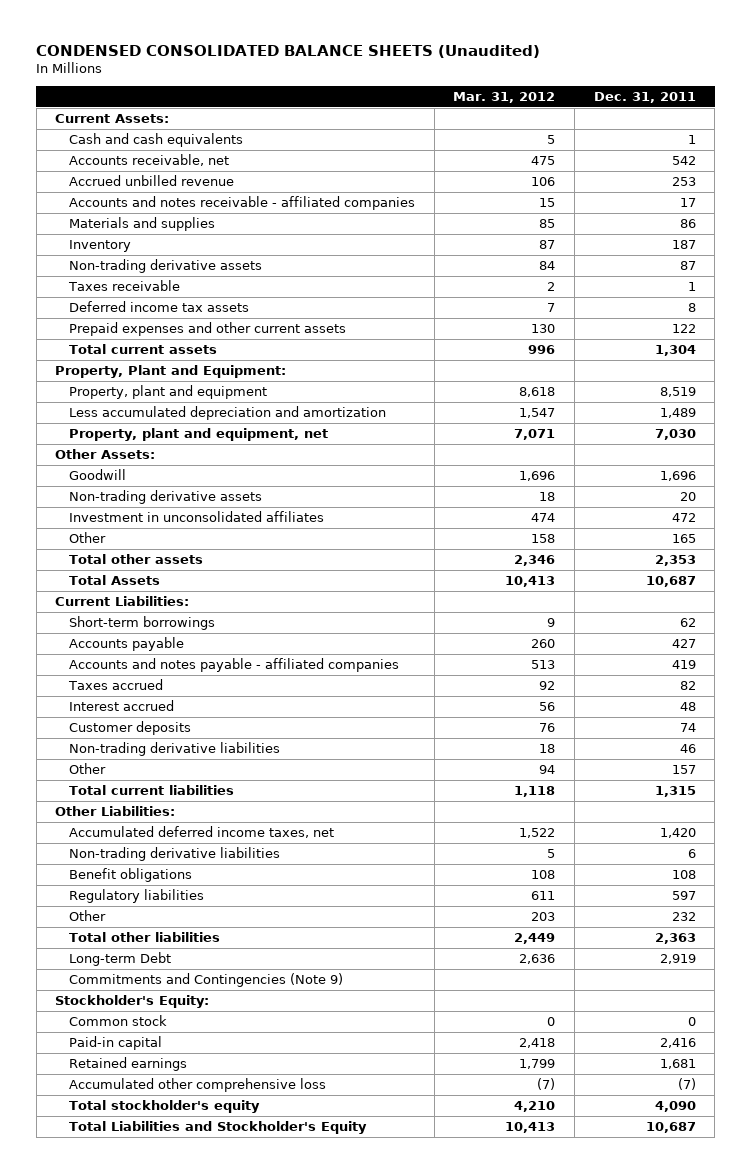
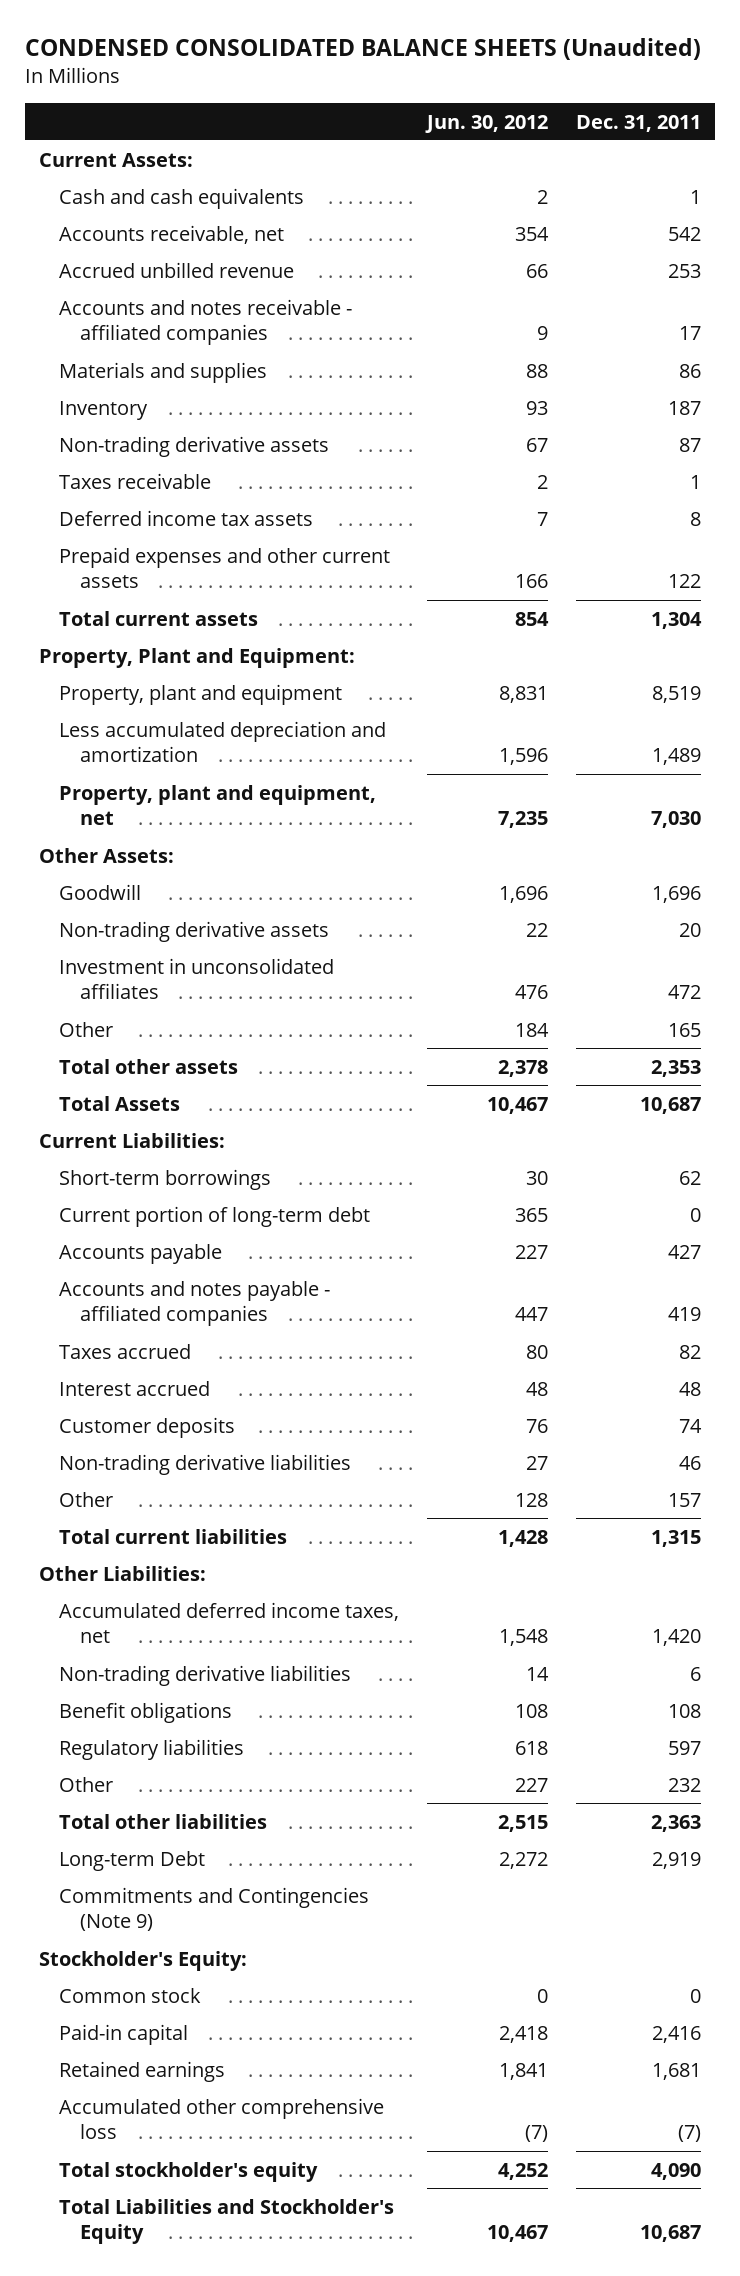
[453,92,556,104] Mar. 31, 2012 -> none
none -> [425,114,549,133] Jun. 30, 2012
none -> [59,1205,371,1227] Current portion of long-term debt

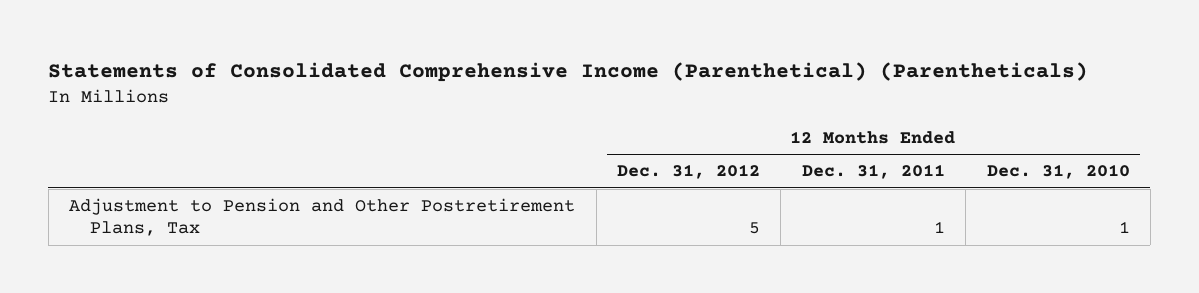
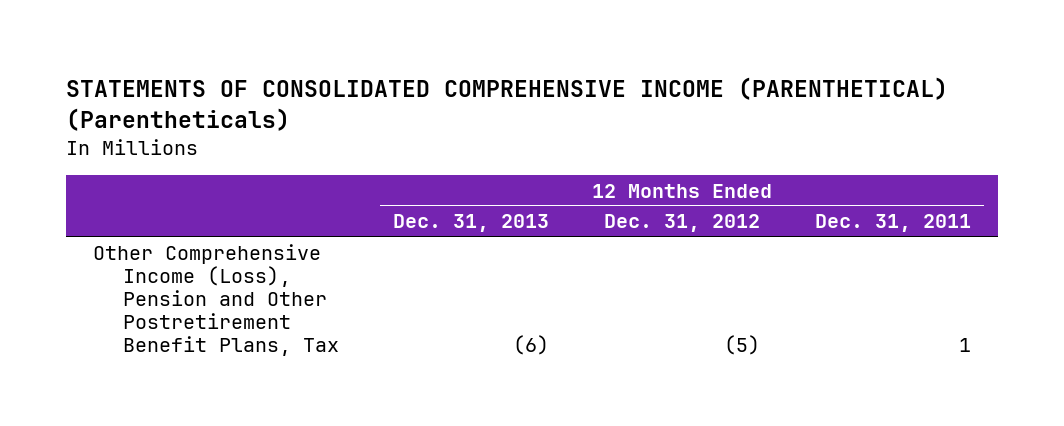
[48,62,1089,83] Statements of Consolidated Comprehensive Income (Parenthetical) (Parentheticals) -> [66,77,949,132] STATEMENTS OF CONSOLIDATED COMPREHENSIVE INCOME (PARENTHETICAL) (Parentheticals)
[986,164,1130,180] Dec. 31, 2010 -> none
none -> [393,214,550,233] Dec. 31, 2013
[69,198,576,237] Adjustment to Pension and Other Postretirement Plans, Tax -> [93,243,339,356] Other Comprehensive Income (Loss), Pension and Other Postretirement Benefit Plans, Tax
[748,222,760,235] 5 -> [724,334,761,355] (5)

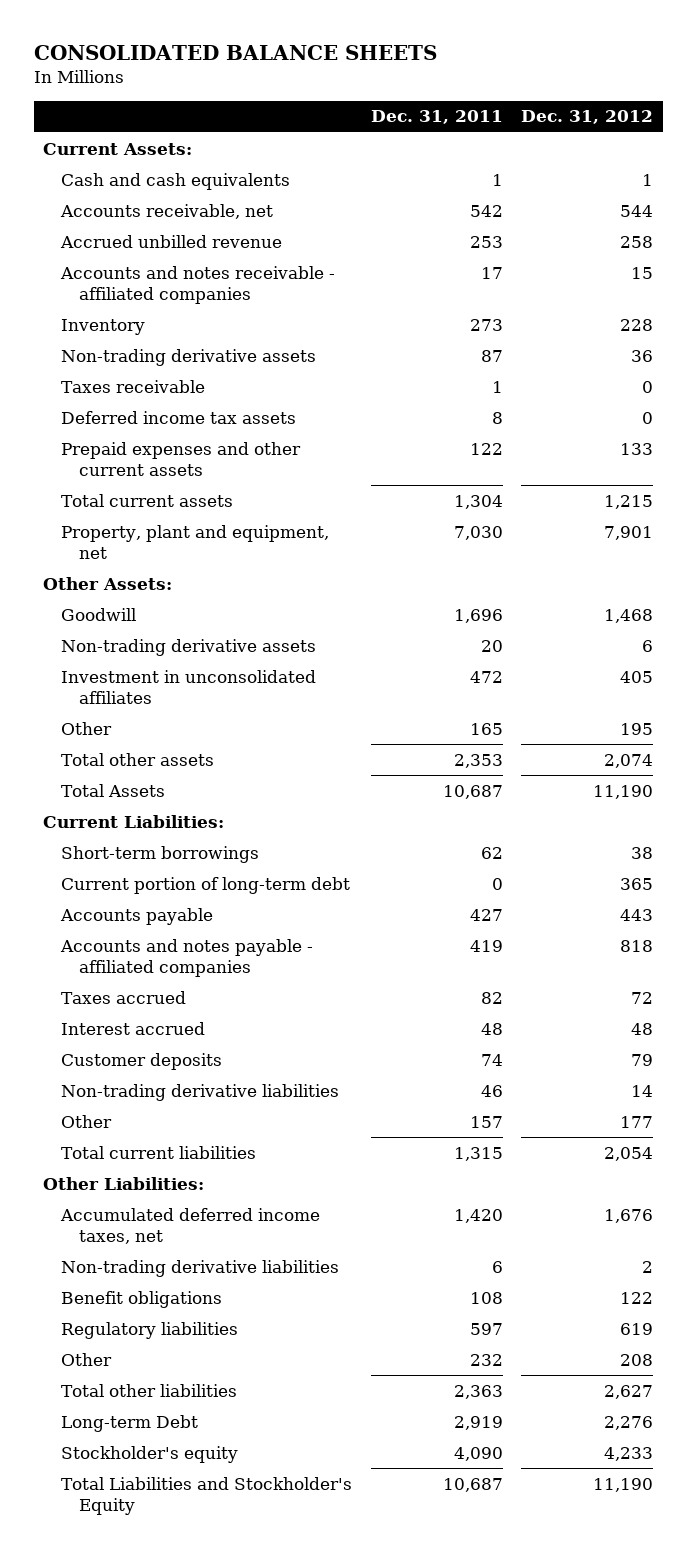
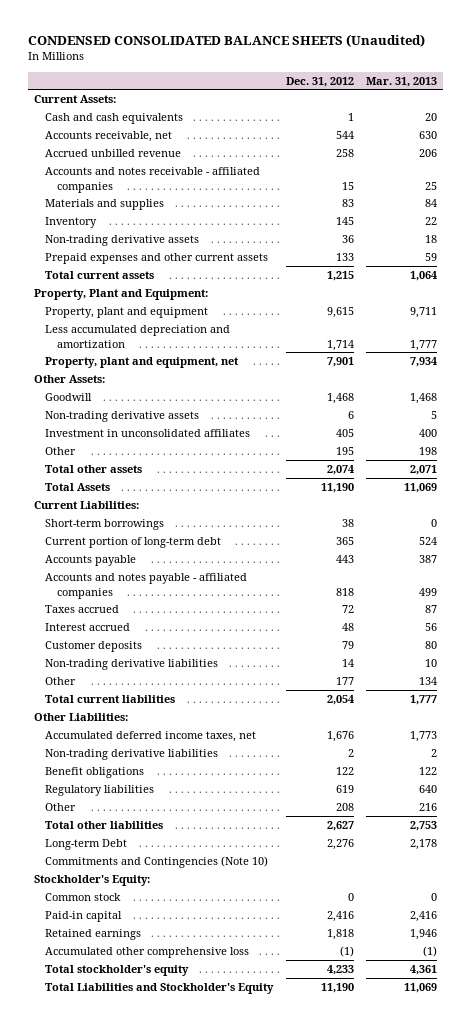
[33,45,437,61] CONSOLIDATED BALANCE SHEETS -> [27,34,425,48] CONDENSED CONSOLIDATED BALANCE SHEETS (Unaudited)
[370,110,503,125] Dec. 31, 2011 -> none
none -> [365,76,437,87] Mar. 31, 2013
none -> [45,198,165,210] Materials and supplies
[620,318,654,331] 228 -> [335,216,354,225] 145
[60,379,205,393] Taxes receivable -> none
[60,410,296,424] Deferred income tax assets -> none
none -> [33,288,208,300] Property, Plant and Equipment:
none -> [45,306,209,318] Property, plant and equipment
none -> [45,324,231,348] Less accumulated depreciation and amortization
none -> [45,855,269,868] Commitments and Contingencies (Note 10)
none -> [33,874,150,886] Stockholder's Equity:
none -> [45,892,122,901] Common stock
none -> [45,910,123,922] Paid-in capital
none -> [45,928,142,940] Retained earnings
none -> [45,946,250,958] Accumulated other comprehensive loss
[60,1445,238,1463] Stockholder's equity -> [45,964,190,976] Total stockholder's equity

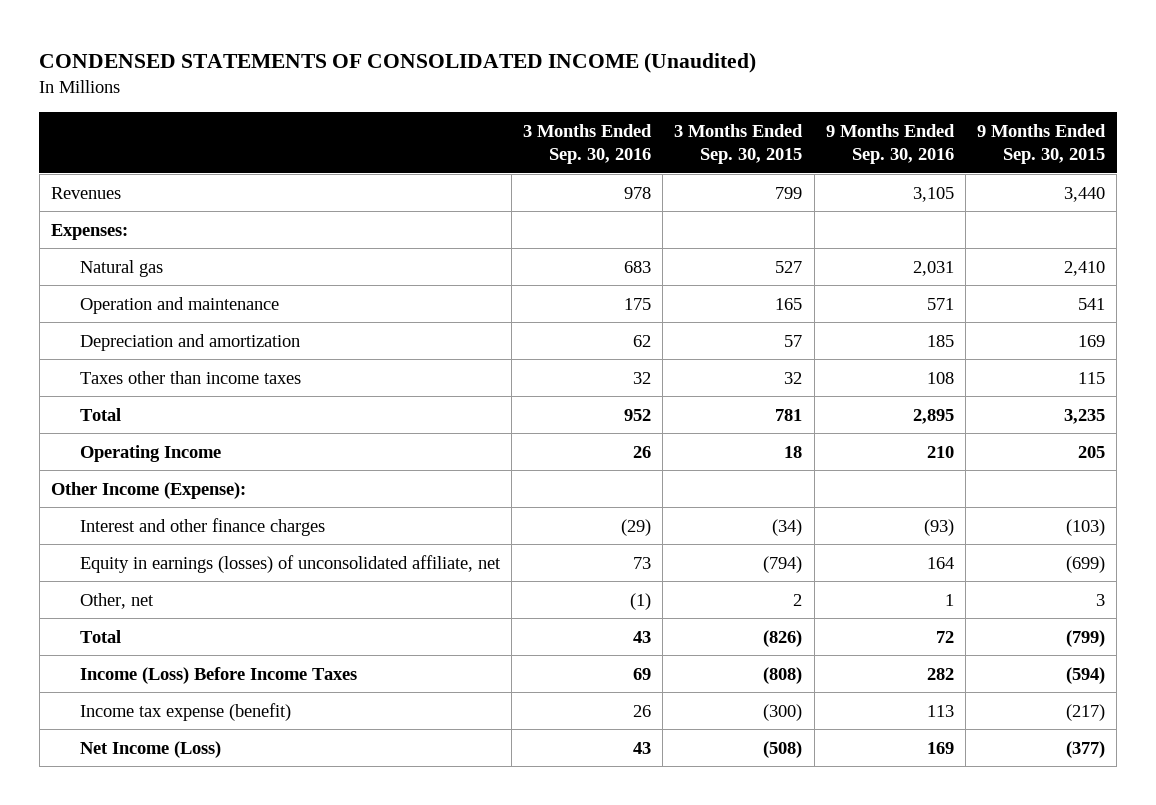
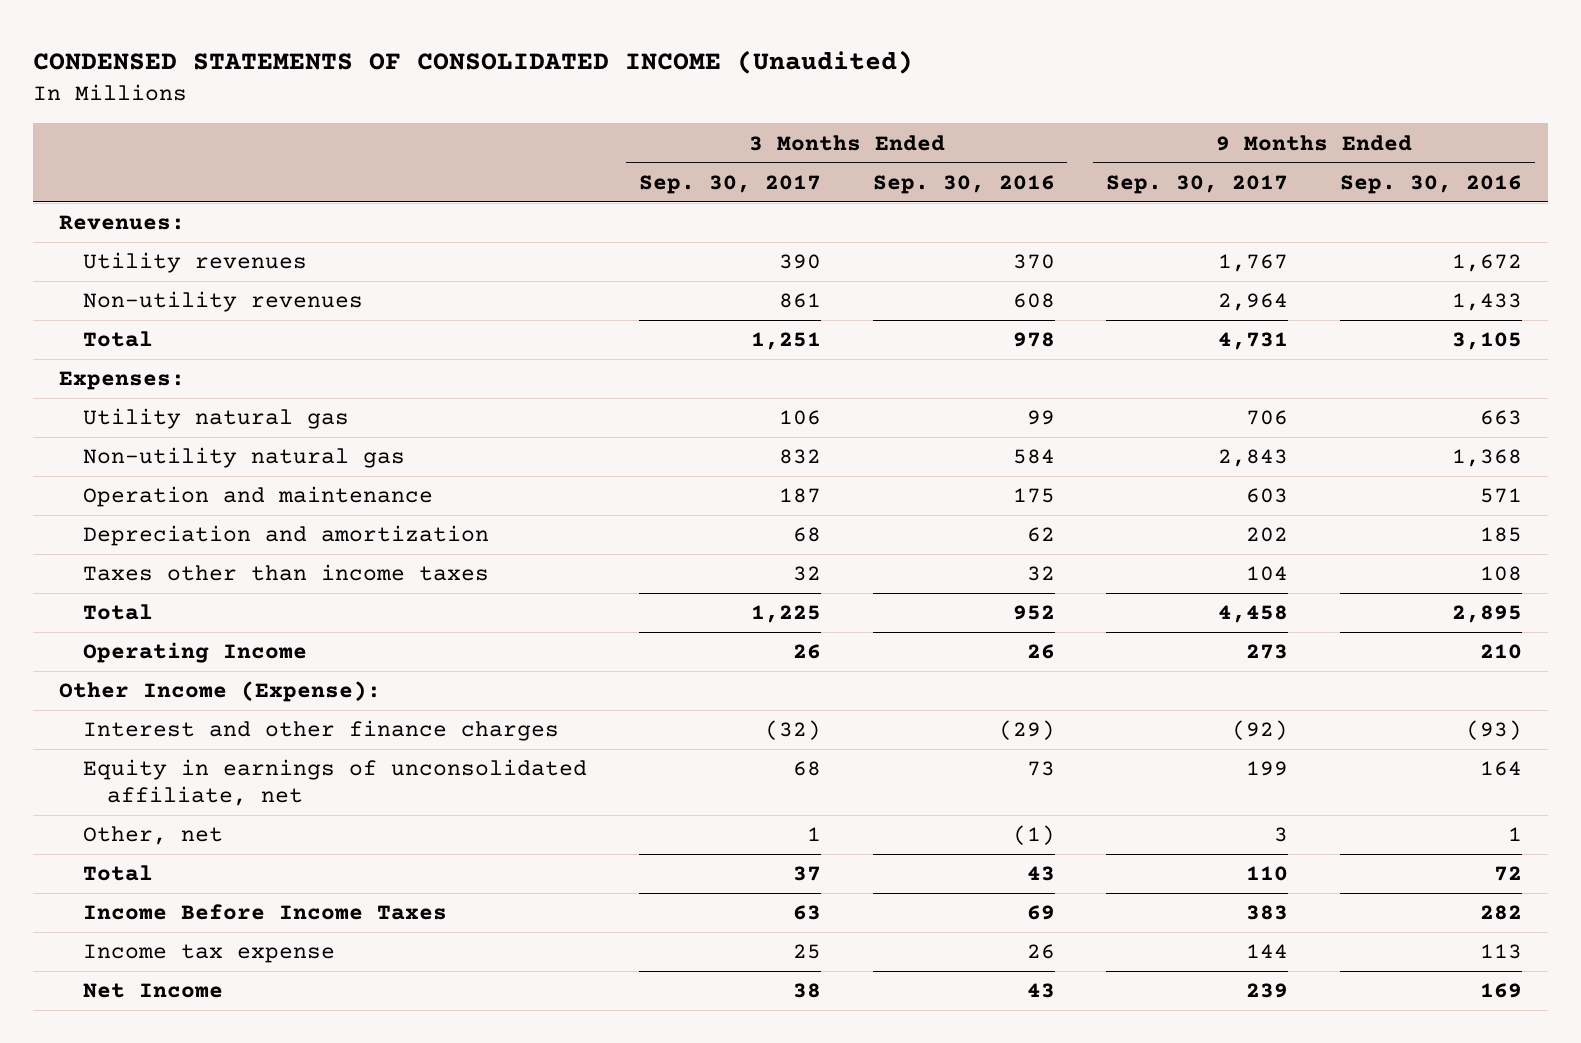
[674,123,804,165] 3 Months Ended Sep. 30, 2015 -> none
[977,123,1107,165] 9 Months Ended Sep. 30, 2015 -> none
none -> [638,174,821,194] Sep. 30, 2017
none -> [1106,174,1289,194] Sep. 30, 2017
none -> [58,215,185,231] Revenues:
none -> [83,252,308,274] Utility revenues
none -> [83,291,364,313] Non-utility revenues
[51,186,122,199] Revenues -> [83,331,154,348] Total
none -> [83,408,350,430] Utility natural gas
[79,259,163,277] Natural gas -> [83,447,406,469] Non-utility natural gas
[623,260,651,273] 683 -> [1012,449,1055,465] 584
[912,260,954,276] 2,031 -> [1451,449,1522,468] 1,368
[79,554,501,573] Equity in earnings (losses) of unconsolidated affiliate, net -> [83,759,588,807] Equity in earnings of unconsolidated affiliate, net
[79,666,357,684] Income (Loss) Before Income Taxes -> [83,904,448,921] Income Before Income Taxes
[79,702,291,721] Income tax expense (benefit) -> [83,944,336,964] Income tax expense
[79,740,221,758] Net Income (Loss) -> [83,983,224,999] Net Income

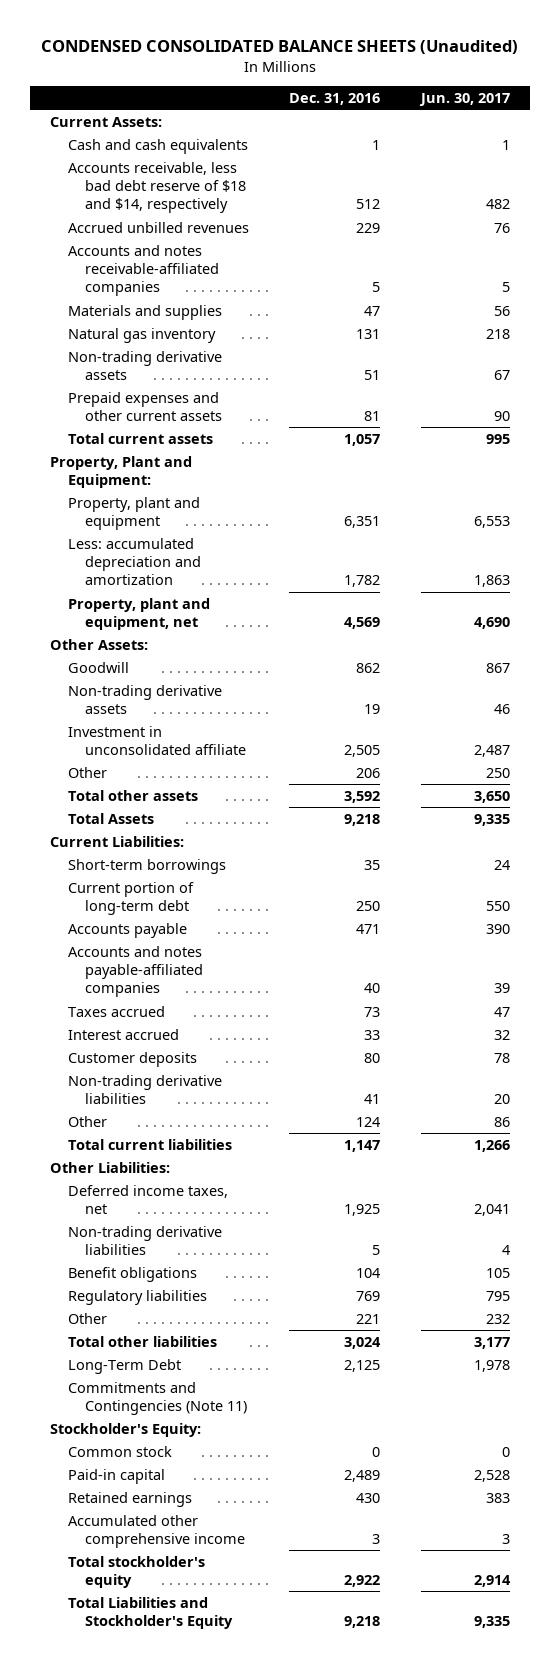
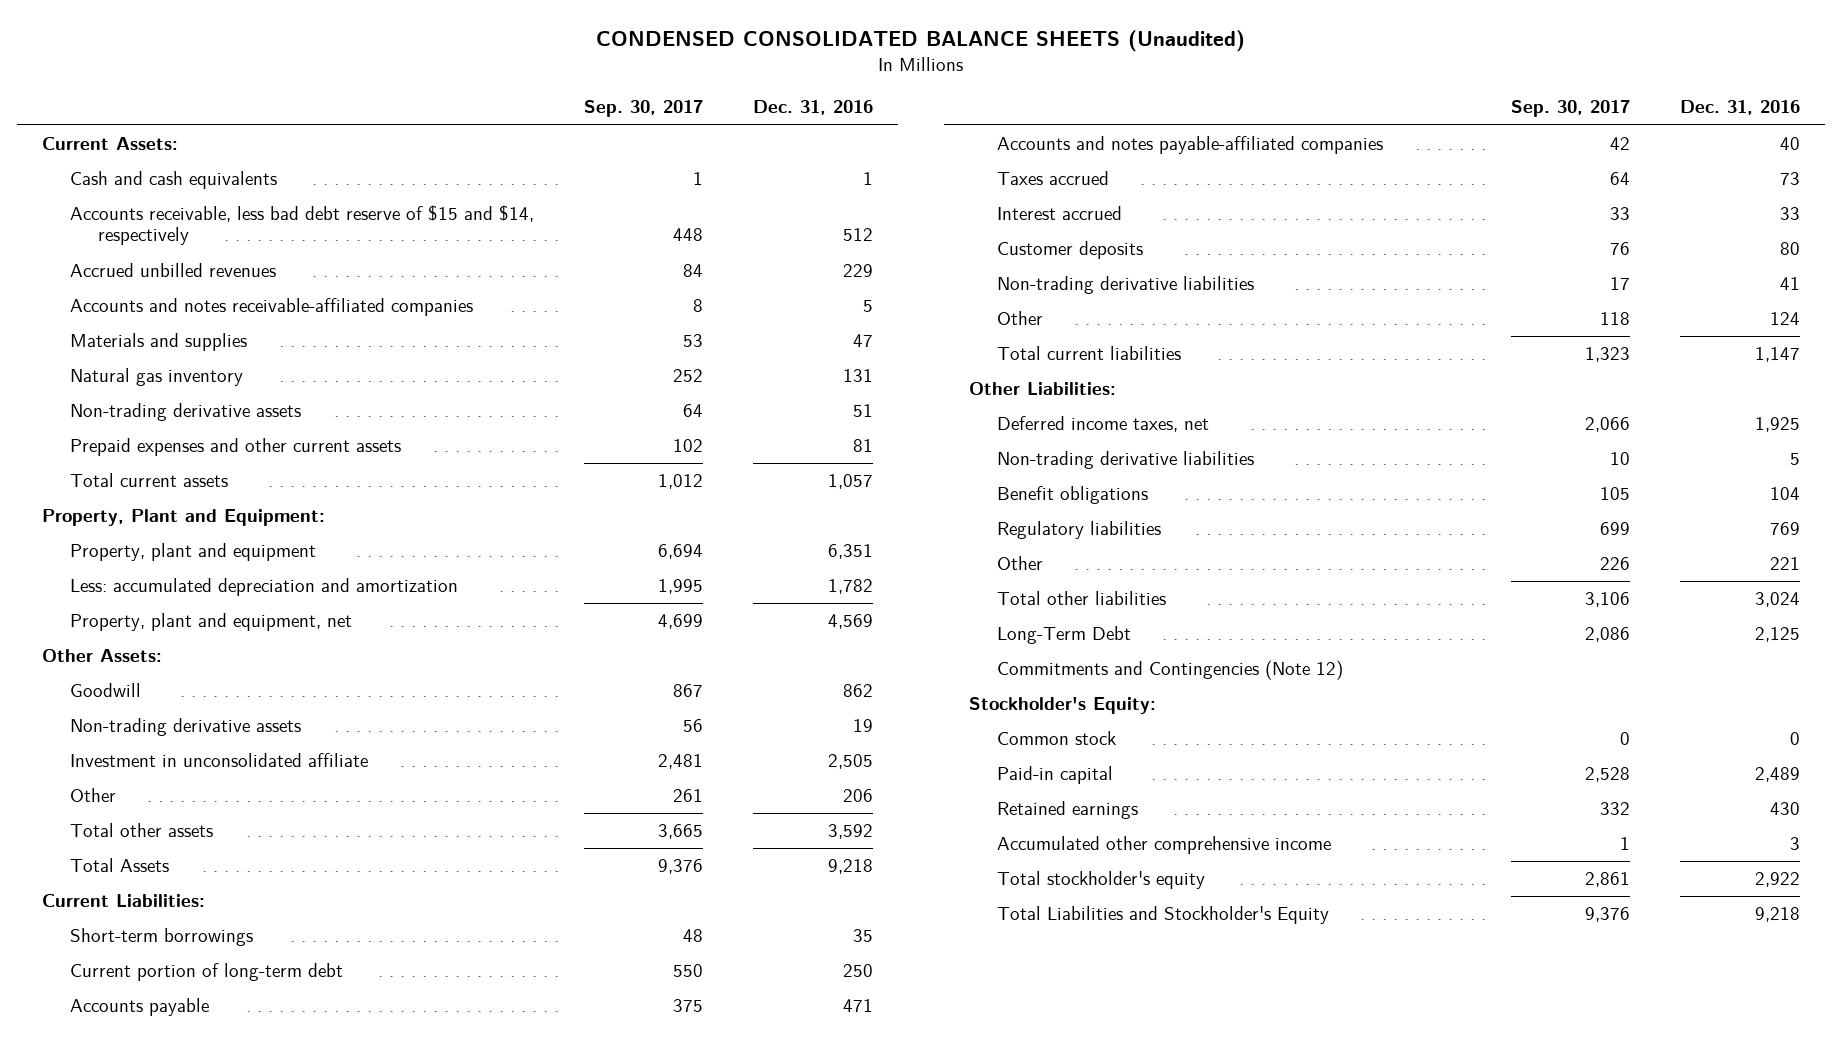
[419,92,511,106] Jun. 30, 2017 -> none
none -> [584,100,704,118] Sep. 30, 2017
[67,161,247,214] Accounts receivable, less bad debt reserve of $18 and $14, respectively -> [70,205,535,246] Accounts receivable, less bad debt reserve of $15 and $14, respectively
[67,1381,248,1415] Commitments and Contingencies (Note 11) -> [996,660,1343,681] Commitments and Contingencies (Note 12)

